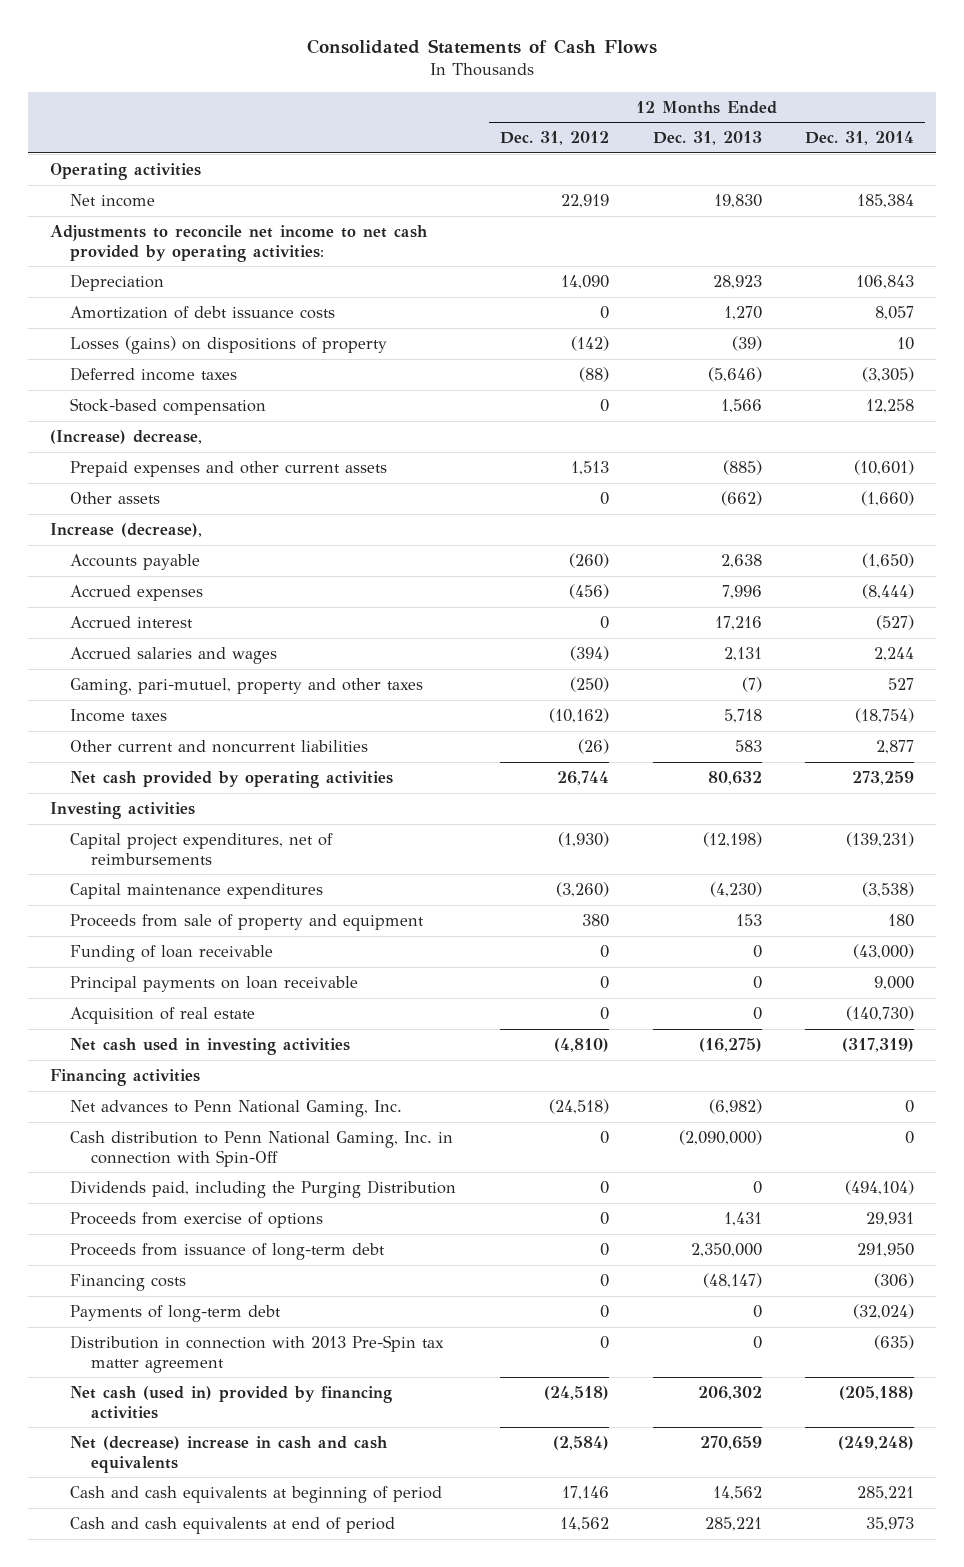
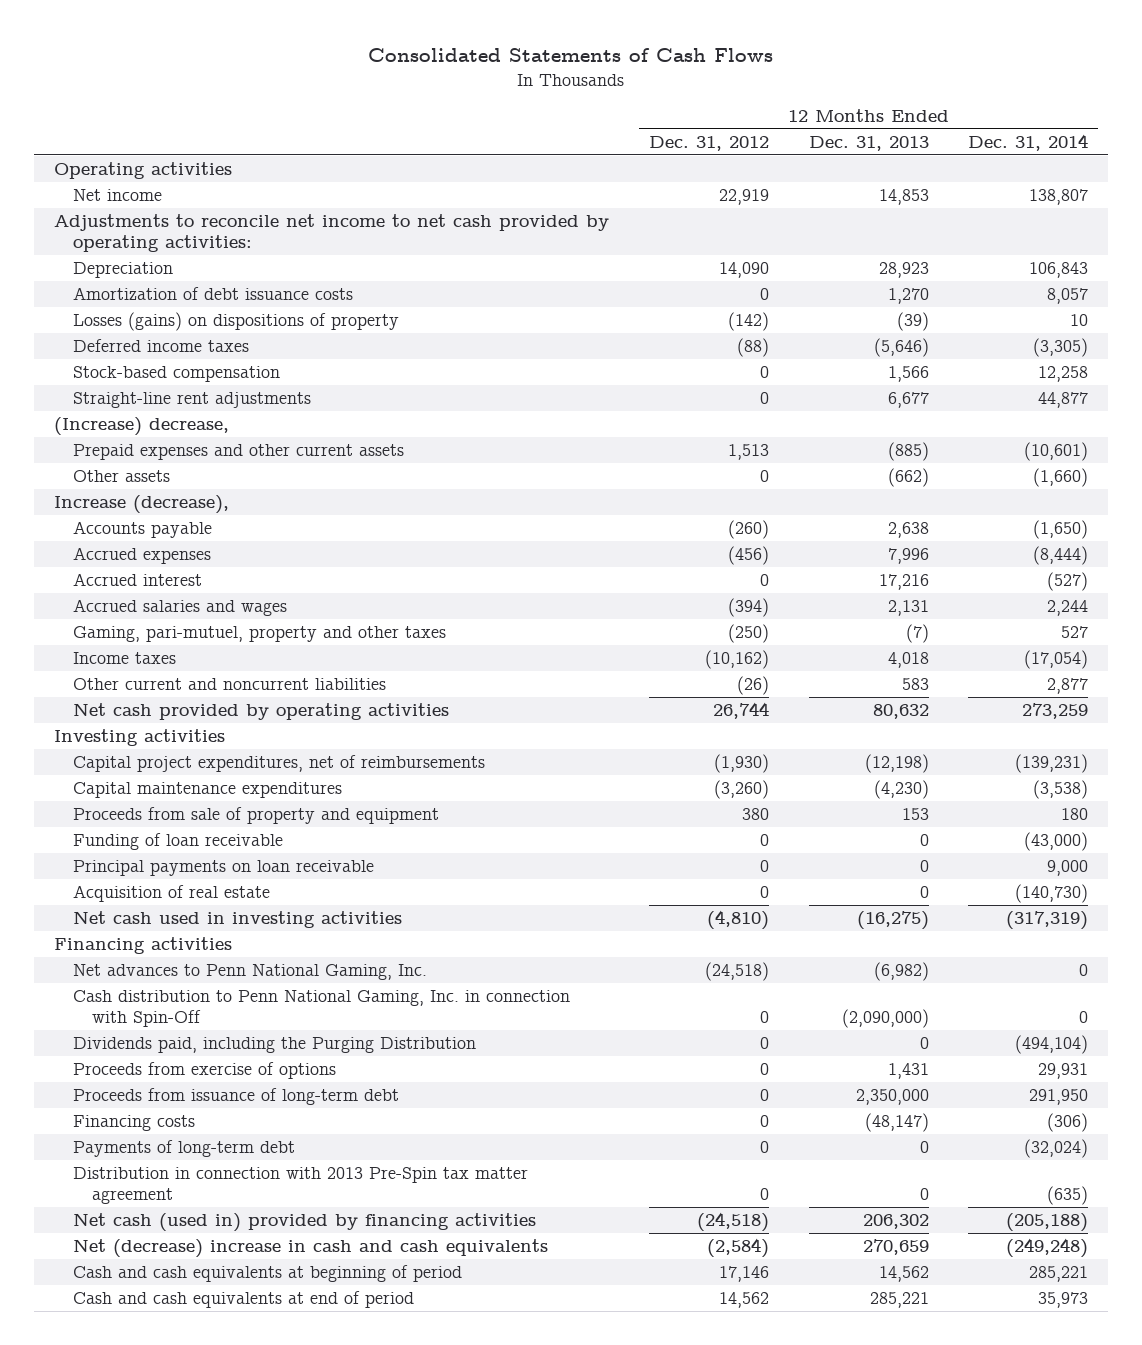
[713,193,762,208] 19,830 -> [878,188,929,205] 14,853
[857,193,915,208] 185,384 -> [1029,188,1089,205] 138,807
none -> [73,391,312,408] Straight-line rent adjustments
[723,708,762,723] 5,718 -> [887,651,929,668] 4,018
[855,707,915,723] (18,754) -> [1024,649,1089,669] (17,054)

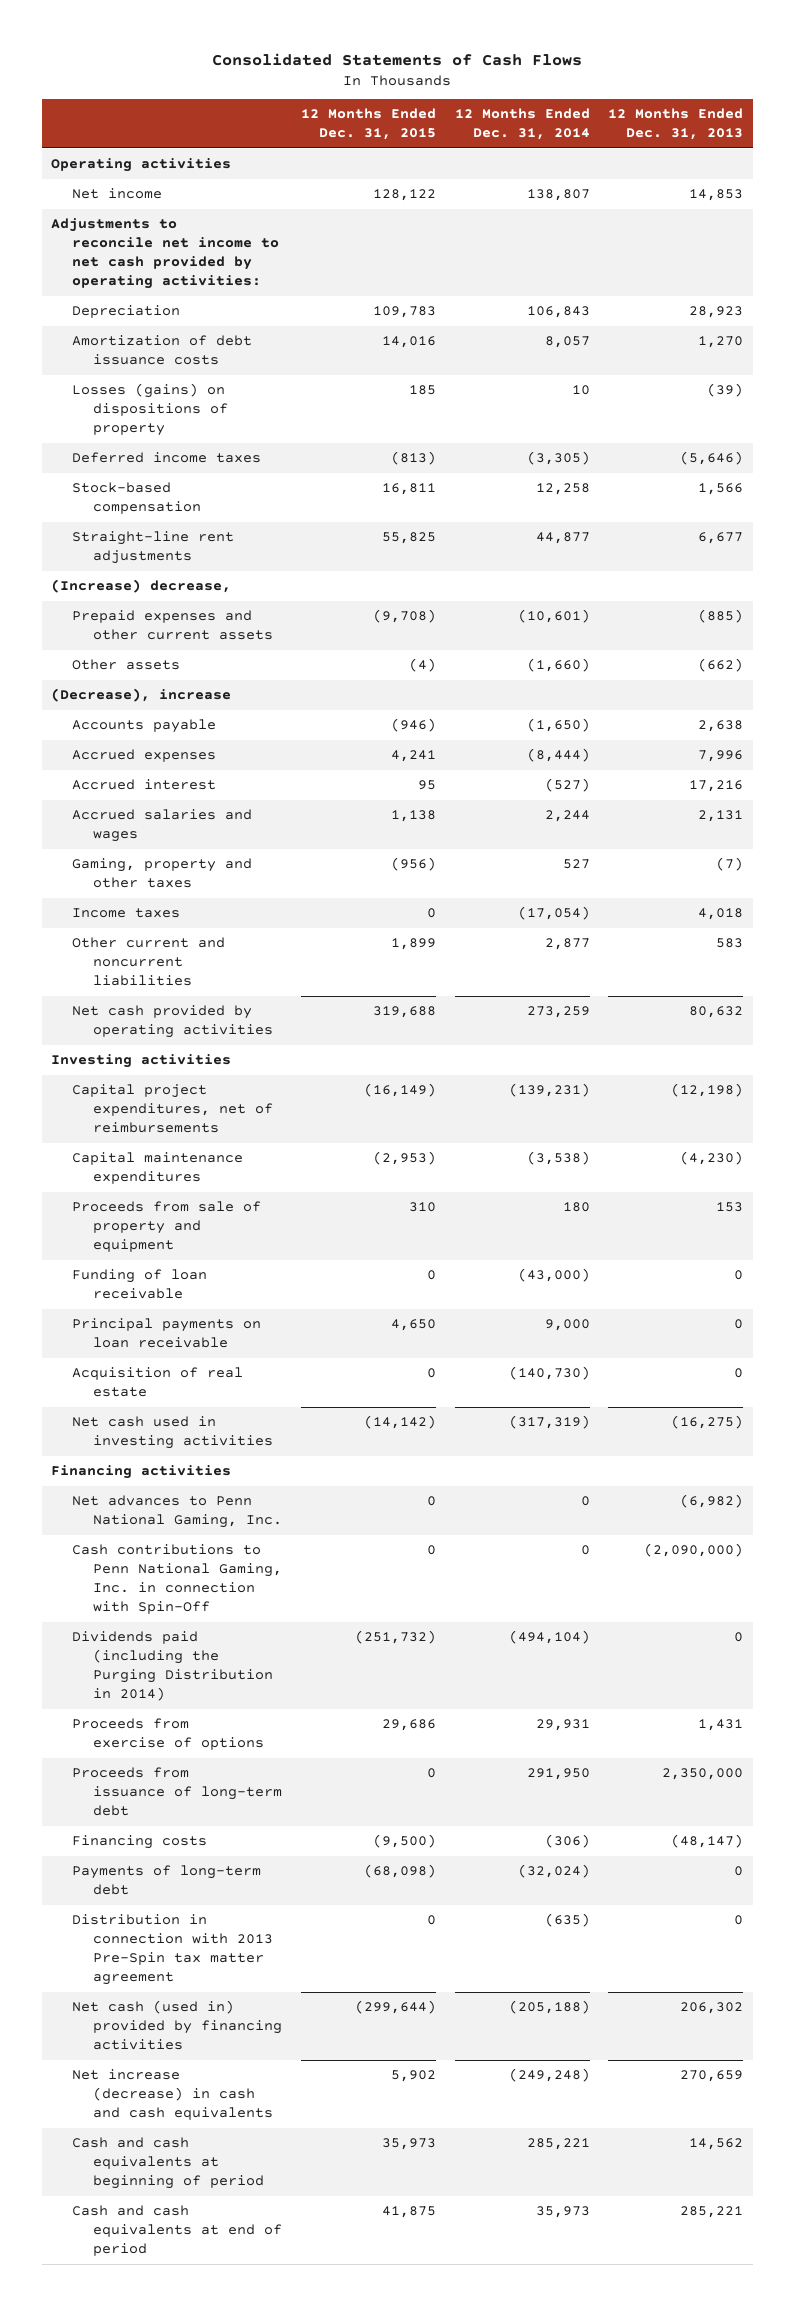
[648,135,769,151] Dec. 31, 2012 -> none
none -> [300,108,436,141] 12 Months Ended Dec. 31, 2015
[54,494,230,514] Increase (decrease), -> [51,688,232,703] (Decrease), increase
[73,625,447,642] Gaming, pari-mutuel, property and other taxes -> [72,858,253,889] Gaming, property and other taxes
[73,989,571,1027] Cash distribution to Penn National Gaming, Inc. in connection with Spin-Off -> [72,1544,283,1615] Cash contributions to Penn National Gaming, Inc. in connection with Spin-Off
[73,1036,477,1053] Dividends paid, including the Purging Distribution -> [72,1631,274,1702] Dividends paid (including the Purging Distribution in 2014)
[73,1238,549,1258] Net (decrease) increase in cash and cash equivalents -> [72,2069,274,2121] Net increase (decrease) in cash and cash equivalents

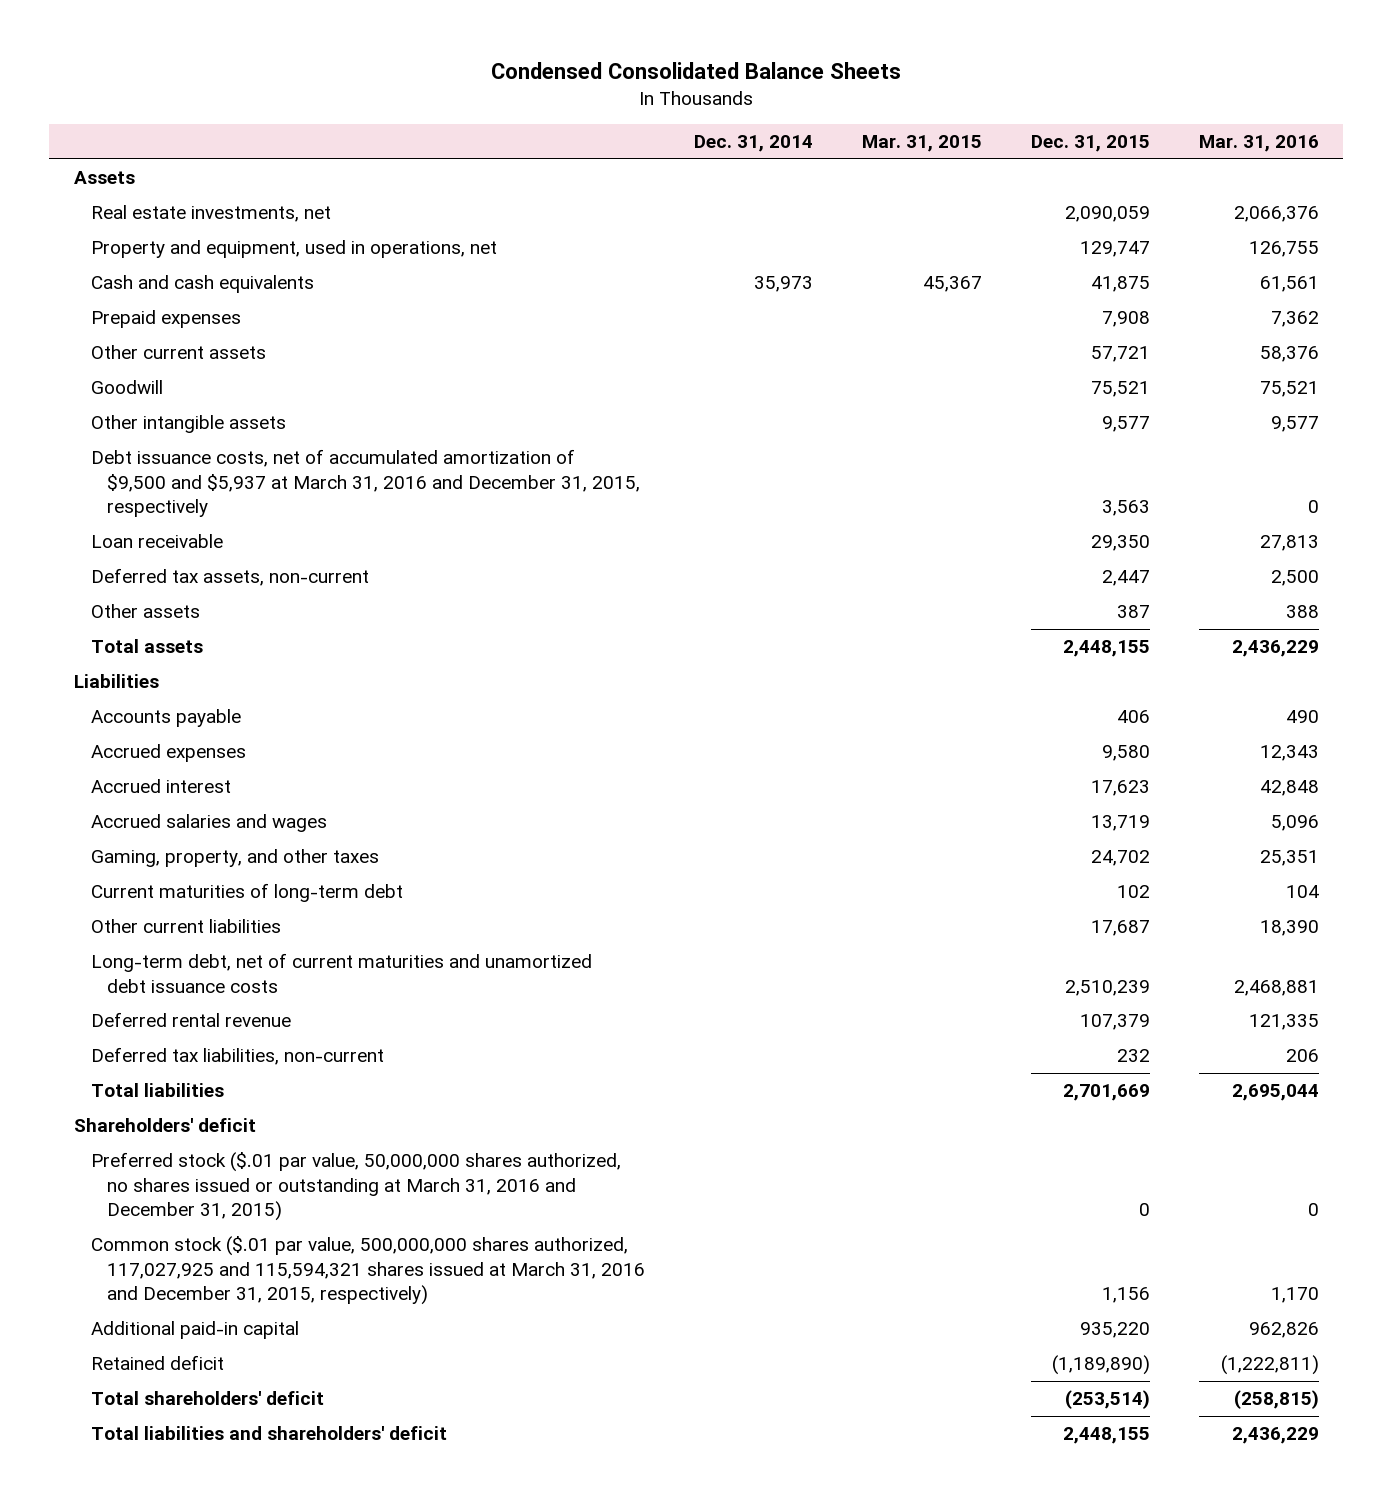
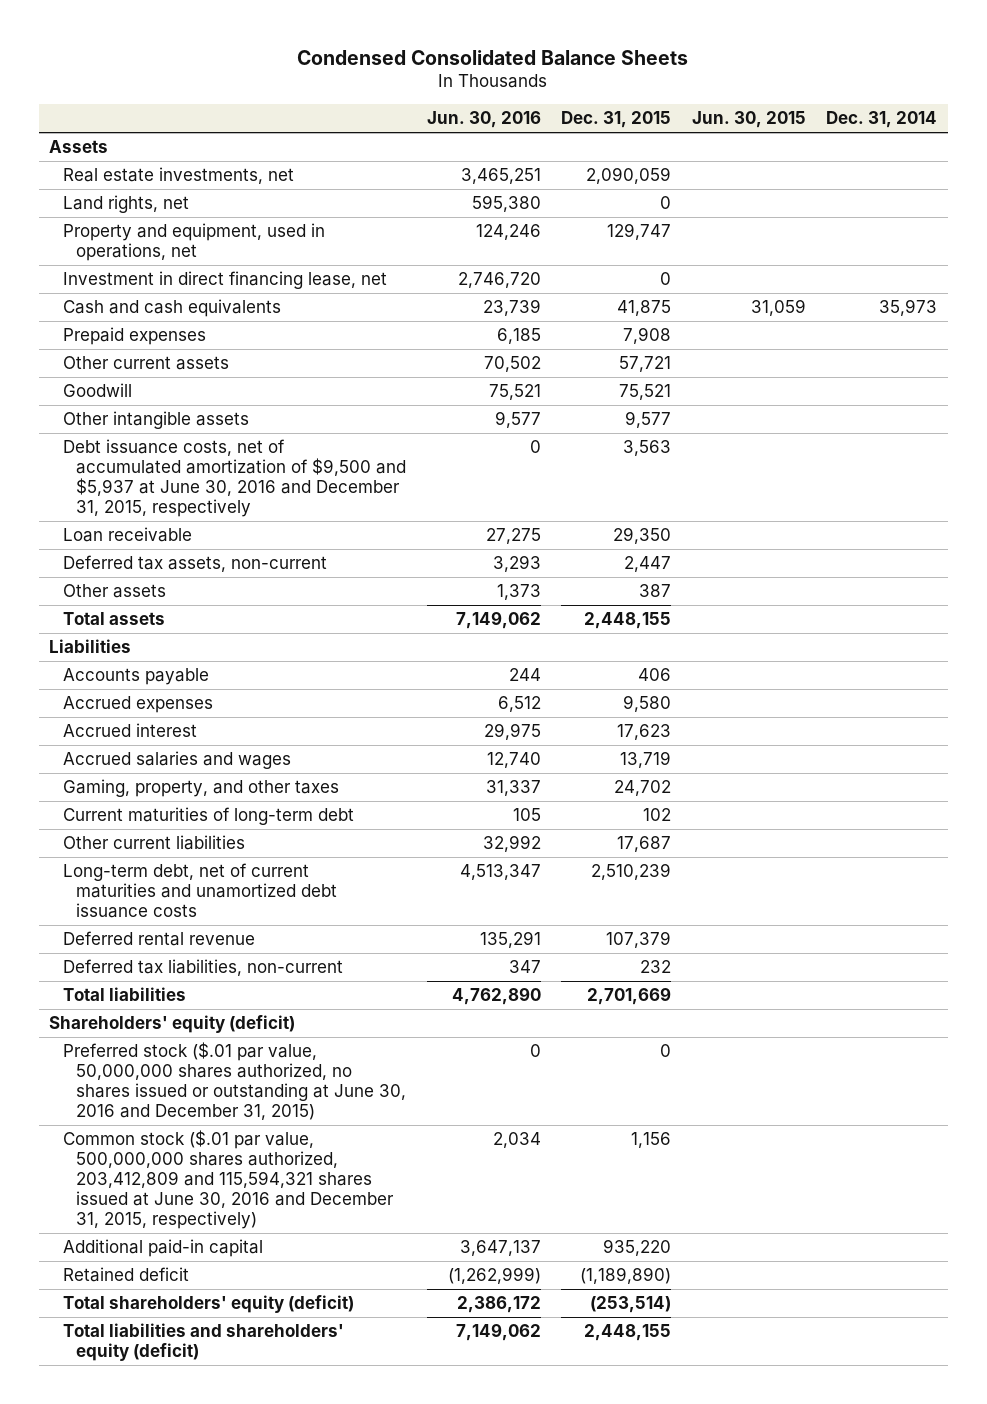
[862,135,983,153] Mar. 31, 2015 -> none
[1198,135,1319,153] Mar. 31, 2016 -> none
none -> [426,111,541,129] Jun. 30, 2016
none -> [691,111,806,129] Jun. 30, 2015
none -> [62,195,189,214] Land rights, net
none -> [62,271,387,290] Investment in direct financing lease, net
[90,449,641,518] Debt issuance costs, net of accumulated amortization of $9,500 and $5,937 at March 31, 2016 and December 31, 2015, respectively -> [62,439,407,518] Debt issuance costs, net of accumulated amortization of $9,500 and $5,937 at June 30, 2016 and December 31, 2015, respectively
[73,1118,256,1133] Shareholders' deficit -> [49,1015,296,1034] Shareholders' equity (deficit)
[90,1152,621,1222] Preferred stock ($.01 par value, 50,000,000 shares authorized, no shares issued or outstanding at March 31, 2016 and December 31, 2015) -> [62,1042,407,1121] Preferred stock ($.01 par value, 50,000,000 shares authorized, no shares issued or outstanding at June 30, 2016 and December 31, 2015)
[90,1236,646,1306] Common stock ($.01 par value, 500,000,000 shares authorized, 117,027,925 and 115,594,321 shares issued at March 31, 2016 and December 31, 2015, respectively) -> [62,1130,395,1230] Common stock ($.01 par value, 500,000,000 shares authorized, 203,412,809 and 115,594,321 shares issued at June 30, 2016 and December 31, 2015, respectively)
[90,1391,324,1406] Total shareholders' deficit -> [62,1295,354,1314] Total shareholders' equity (deficit)
[90,1426,447,1441] Total liabilities and shareholders' deficit -> [62,1323,344,1362] Total liabilities and shareholders' equity (deficit)

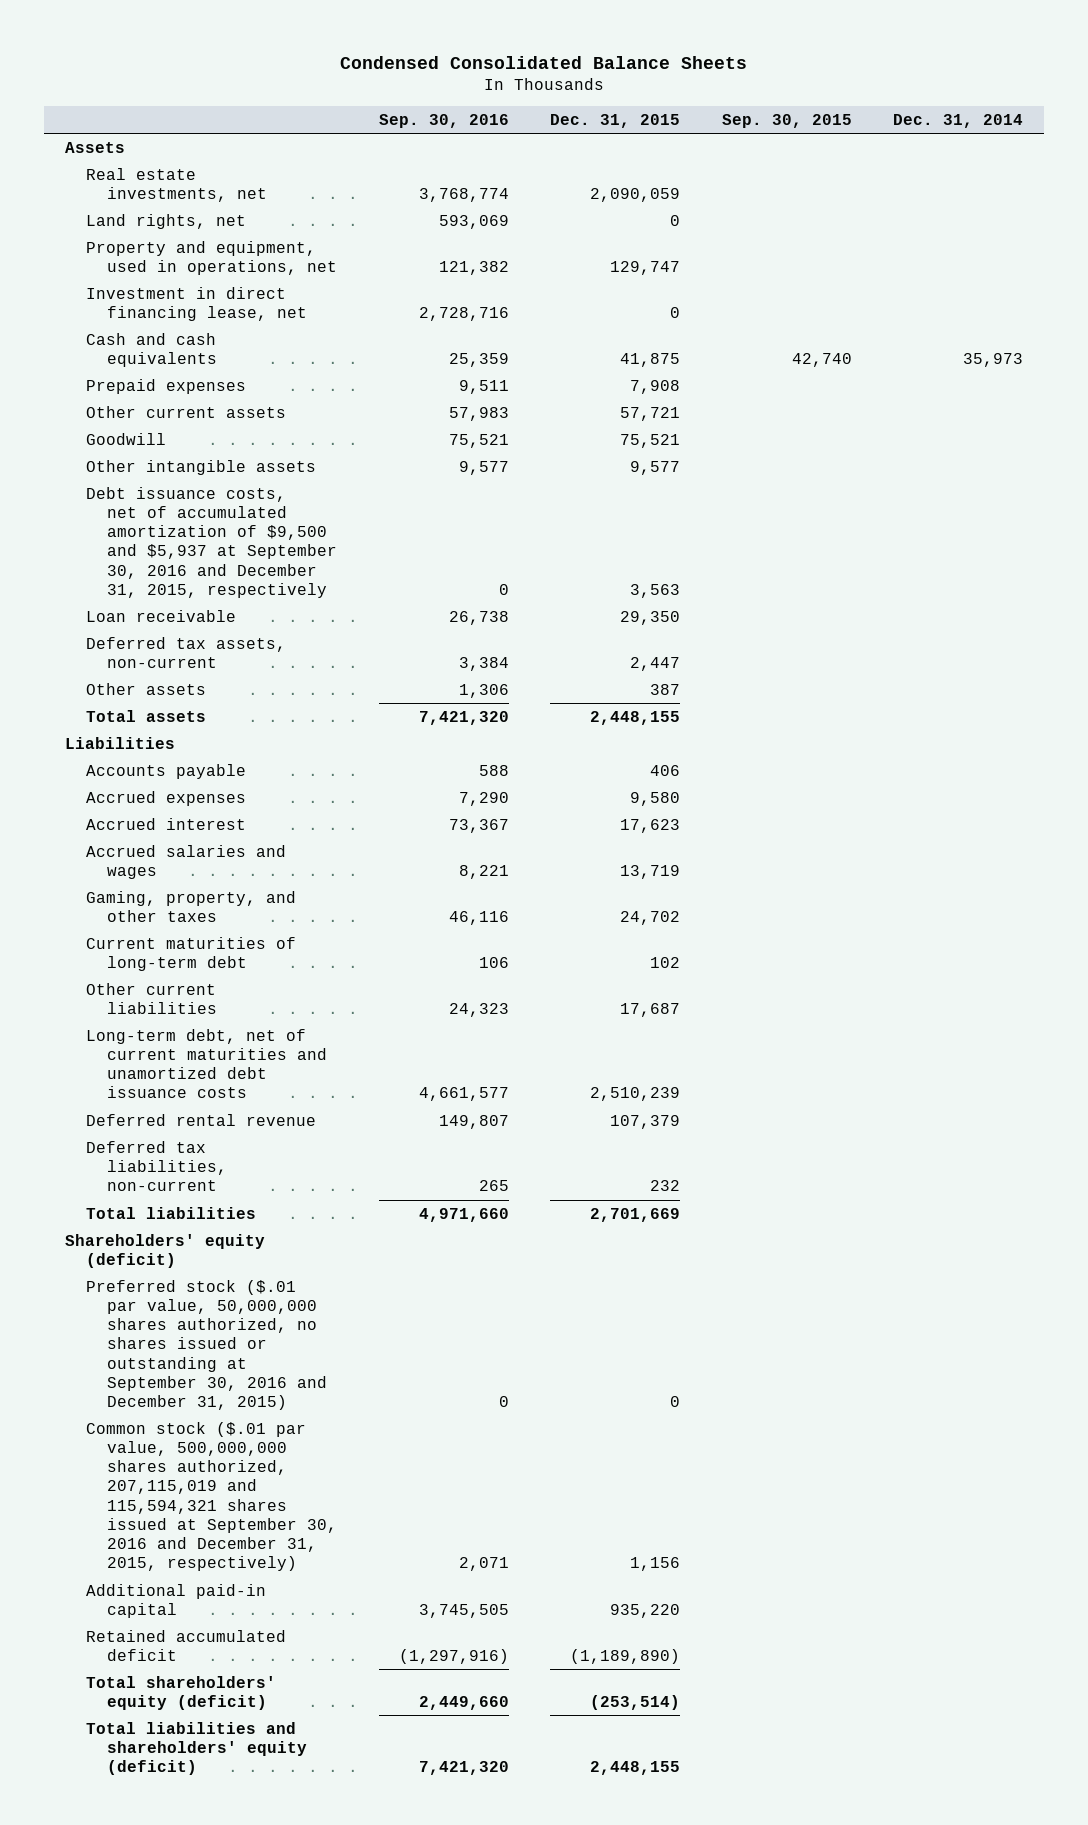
[426,111,541,129] Jun. 30, 2016 -> none
[691,111,806,129] Jun. 30, 2015 -> none
none -> [378,113,509,128] Sep. 30, 2016
none -> [721,113,852,128] Sep. 30, 2015
[62,439,407,518] Debt issuance costs, net of accumulated amortization of $9,500 and $5,937 at June 30, 2016 and December 31, 2015, respectively -> [86,486,338,598] Debt issuance costs, net of accumulated amortization of $9,500 and $5,937 at September 30, 2016 and December 31, 2015, respectively
[62,1042,407,1121] Preferred stock ($.01 par value, 50,000,000 shares authorized, no shares issued or outstanding at June 30, 2016 and December 31, 2015) -> [86,1279,328,1411] Preferred stock ($.01 par value, 50,000,000 shares authorized, no shares issued or outstanding at September 30, 2016 and December 31, 2015)
[62,1130,395,1230] Common stock ($.01 par value, 500,000,000 shares authorized, 203,412,809 and 115,594,321 shares issued at June 30, 2016 and December 31, 2015, respectively) -> [86,1421,338,1572] Common stock ($.01 par value, 500,000,000 shares authorized, 207,115,019 and 115,594,321 shares issued at September 30, 2016 and December 31, 2015, respectively)
[62,1267,189,1283] Retained deficit -> [86,1629,287,1661] Retained accumulated deficit

